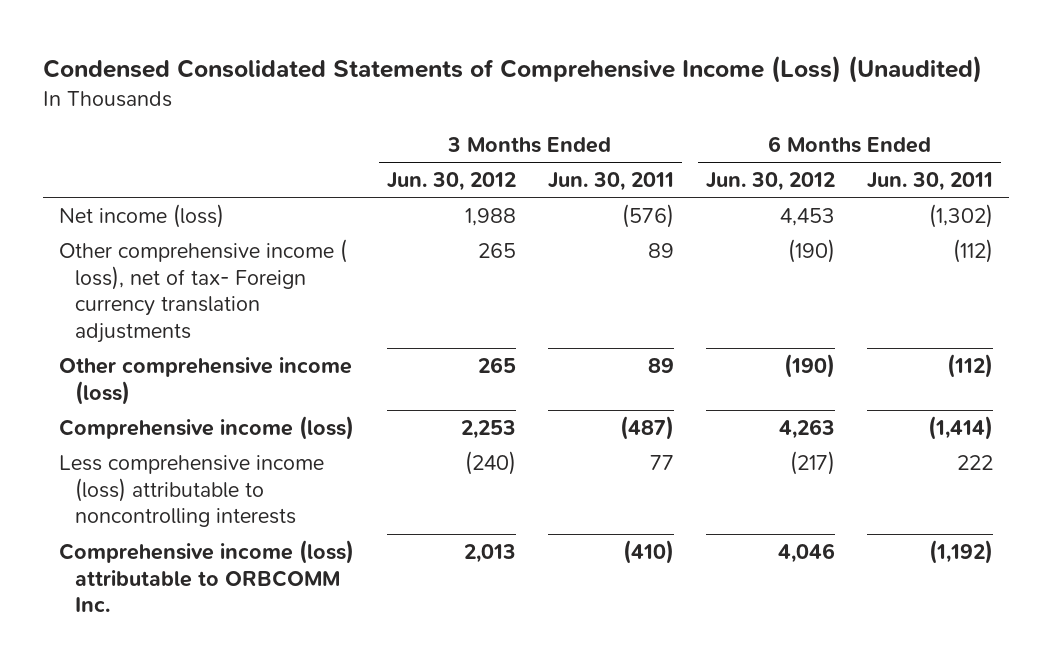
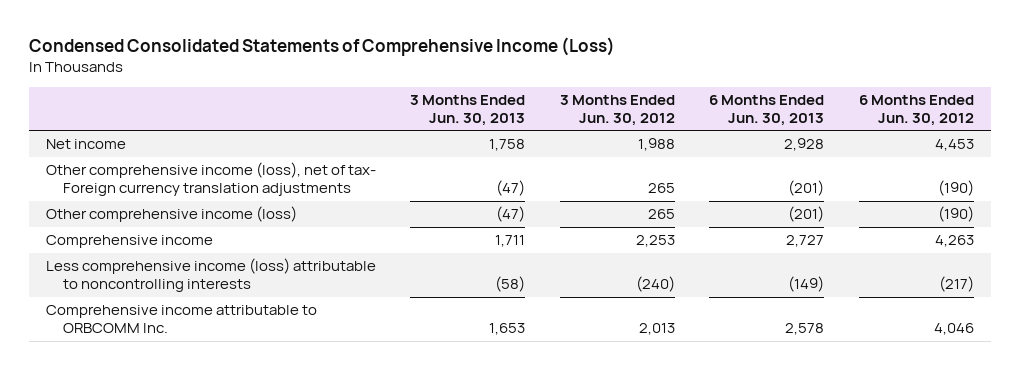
[43,54,983,83] Condensed Consolidated Statements of Comprehensive Income (Loss) (Unaudited) -> [28,36,615,56] Condensed Consolidated Statements of Comprehensive Income (Loss)
[547,171,674,191] Jun. 30, 2011 -> none
[867,171,994,191] Jun. 30, 2011 -> none
none -> [410,94,526,126] 3 Months Ended Jun. 30, 2013
none -> [709,94,825,126] 6 Months Ended Jun. 30, 2013
[59,203,225,228] Net income (loss) -> [45,139,126,150] Net income
[59,238,348,344] Other comprehensive income ( loss), net of tax- Foreign currency translation adjustments -> [45,162,376,197] Other comprehensive income (loss), net of tax- Foreign currency translation adjustments
[59,415,355,440] Comprehensive income (loss) -> [45,235,213,249] Comprehensive income
[59,539,355,613] Comprehensive income (loss) attributable to ORBCOMM Inc. -> [45,305,317,334] Comprehensive income attributable to ORBCOMM Inc.

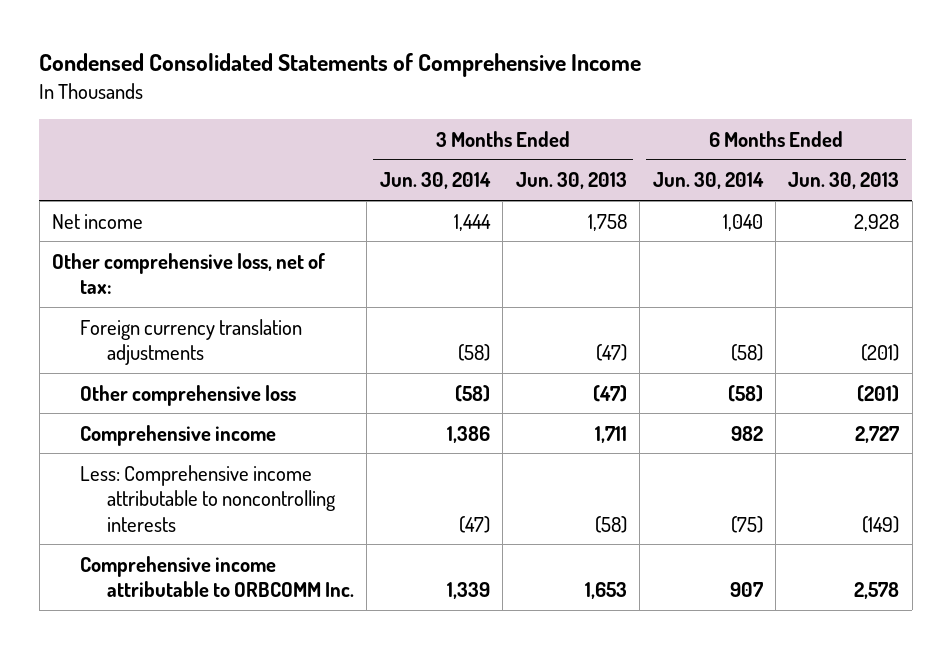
[28,36,615,56] Condensed Consolidated Statements of Comprehensive Income (Loss) -> [39,53,642,78] Condensed Consolidated Statements of Comprehensive Income
[559,94,675,126] 3 Months Ended Jun. 30, 2012 -> none
[858,94,974,126] 6 Months Ended Jun. 30, 2012 -> none
none -> [379,172,491,190] Jun. 30, 2014
none -> [652,172,764,190] Jun. 30, 2014
none -> [52,252,326,295] Other comprehensive loss, net of tax:
[45,162,376,197] Other comprehensive income (loss), net of tax- Foreign currency translation adjustments -> [79,318,302,366] Foreign currency translation adjustments
[45,206,297,223] Other comprehensive income (loss) -> [79,384,296,406] Other comprehensive loss
[45,258,376,293] Less comprehensive income (loss) attributable to noncontrolling interests -> [79,464,337,532] Less: Comprehensive income attributable to noncontrolling interests

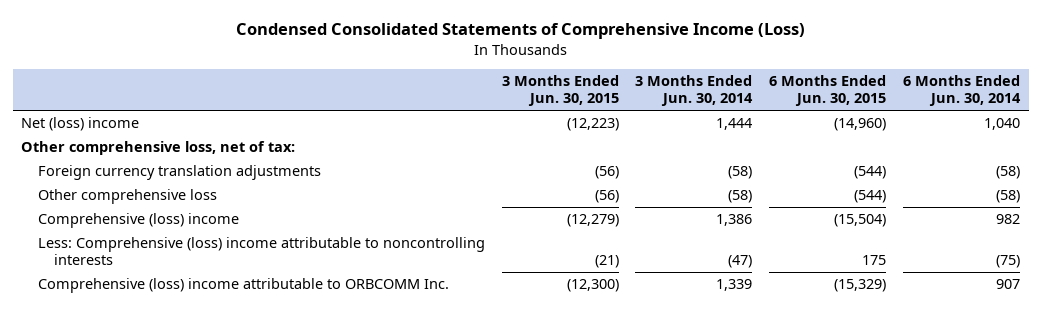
[39,53,642,78] Condensed Consolidated Statements of Comprehensive Income -> [235,23,805,40] Condensed Consolidated Statements of Comprehensive Income (Loss)
[515,172,627,190] Jun. 30, 2013 -> none
[788,172,900,190] Jun. 30, 2013 -> none
none -> [501,75,619,107] 3 Months Ended Jun. 30, 2015
none -> [769,75,887,107] 6 Months Ended Jun. 30, 2015
[52,213,144,229] Net income -> [21,117,140,132] Net (loss) income
[79,424,276,446] Comprehensive income -> [37,213,239,229] Comprehensive (loss) income
[79,464,337,532] Less: Comprehensive income attributable to noncontrolling interests -> [37,237,485,266] Less: Comprehensive (loss) income attributable to noncontrolling interests
[79,555,355,598] Comprehensive income attributable to ORBCOMM Inc. -> [37,278,449,294] Comprehensive (loss) income attributable to ORBCOMM Inc.

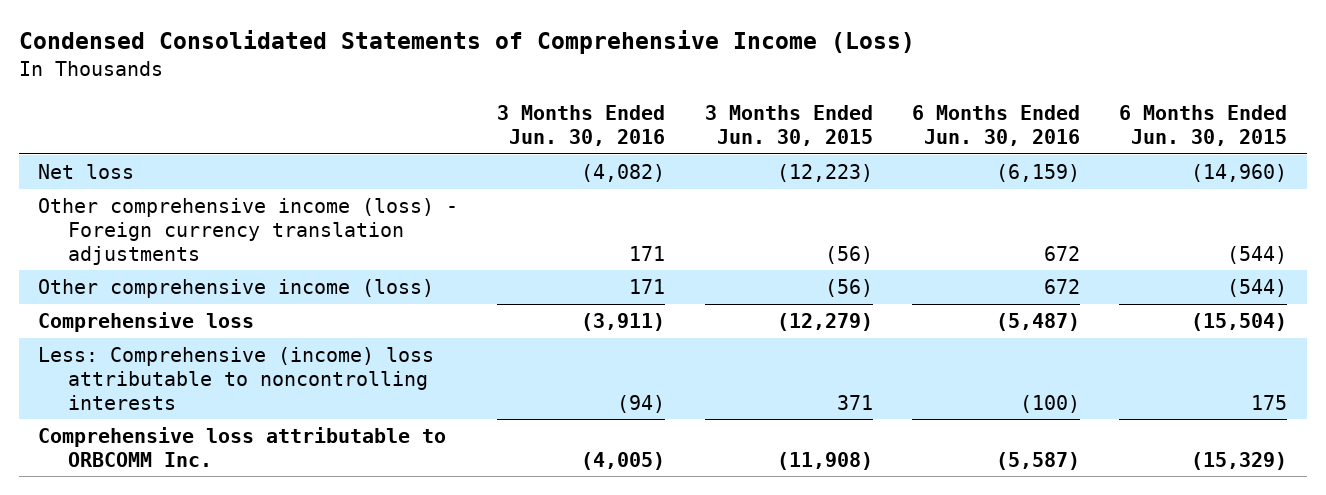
[635,75,754,107] 3 Months Ended Jun. 30, 2014 -> none
[903,75,1022,107] 6 Months Ended Jun. 30, 2014 -> none
none -> [497,105,666,147] 3 Months Ended Jun. 30, 2016
none -> [912,105,1081,147] 6 Months Ended Jun. 30, 2016
[21,141,296,156] Other comprehensive loss, net of tax: -> none
[21,117,140,132] Net (loss) income -> [38,164,135,180] Net loss
[37,165,321,181] Foreign currency translation adjustments -> [38,198,459,265] Other comprehensive income (loss) - Foreign currency translation adjustments
[37,189,217,205] Other comprehensive loss -> [38,279,435,299] Other comprehensive income (loss)
[37,213,239,229] Comprehensive (loss) income -> [38,312,255,333] Comprehensive loss
[37,237,485,266] Less: Comprehensive (loss) income attributable to noncontrolling interests -> [38,347,435,410] Less: Comprehensive (income) loss attributable to noncontrolling interests
[594,255,619,269] (21) -> [836,394,873,410] 371
[37,278,449,294] Comprehensive (loss) income attributable to ORBCOMM Inc. -> [38,427,447,467] Comprehensive loss attributable to ORBCOMM Inc.
[566,279,619,293] (12,300) -> [776,451,873,470] (11,908)

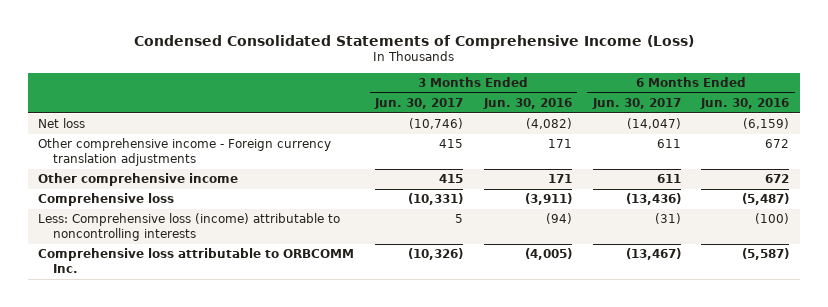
[704,105,873,147] 3 Months Ended Jun. 30, 2015 -> none
[1119,105,1288,147] 6 Months Ended Jun. 30, 2015 -> none
none -> [373,97,463,109] Jun. 30, 2017
none -> [591,97,681,109] Jun. 30, 2017
[38,198,459,265] Other comprehensive income (loss) - Foreign currency translation adjustments -> [38,138,332,167] Other comprehensive income - Foreign currency translation adjustments
[38,279,435,299] Other comprehensive income (loss) -> [38,173,239,187] Other comprehensive income
[38,347,435,410] Less: Comprehensive (income) loss attributable to noncontrolling interests -> [38,213,341,242] Less: Comprehensive loss (income) attributable to noncontrolling interests

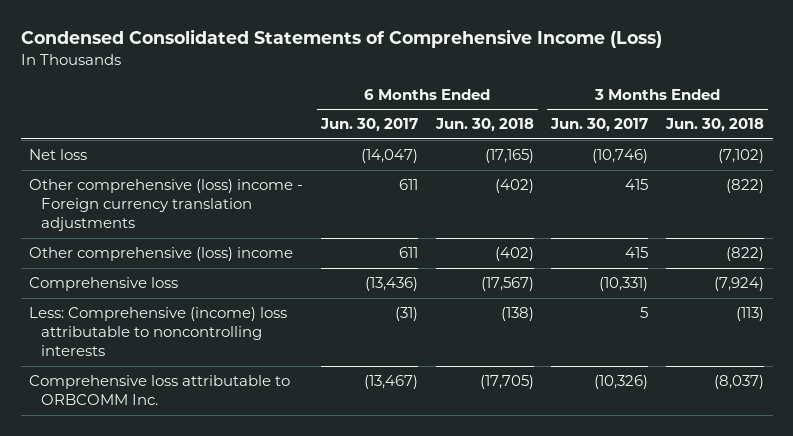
[482,97,572,109] Jun. 30, 2016 -> none
[700,97,790,109] Jun. 30, 2016 -> none
none -> [434,118,534,133] Jun. 30, 2018
none -> [664,118,764,133] Jun. 30, 2018
[38,138,332,167] Other comprehensive income - Foreign currency translation adjustments -> [29,179,304,232] Other comprehensive (loss) income - Foreign currency translation adjustments
[38,173,239,187] Other comprehensive income -> [29,247,294,262] Other comprehensive (loss) income
[38,213,341,242] Less: Comprehensive loss (income) attributable to noncontrolling interests -> [29,307,288,357] Less: Comprehensive (income) loss attributable to noncontrolling interests

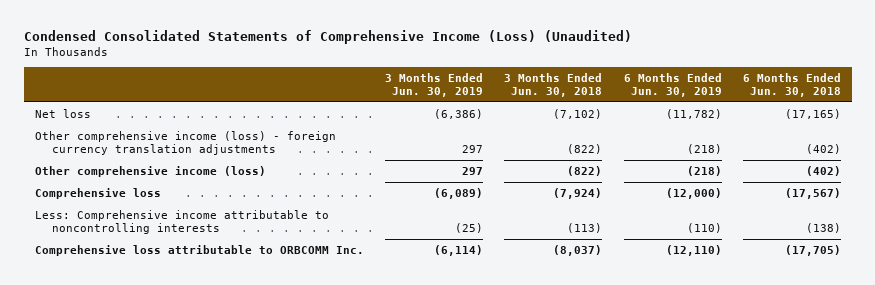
[20,29,662,49] Condensed Consolidated Statements of Comprehensive Income (Loss) -> [23,30,632,45] Condensed Consolidated Statements of Comprehensive Income (Loss) (Unaudited)
[320,118,419,133] Jun. 30, 2017 -> none
[550,118,649,133] Jun. 30, 2017 -> none
none -> [384,73,483,98] 3 Months Ended Jun. 30, 2019
none -> [623,73,722,98] 6 Months Ended Jun. 30, 2019
[29,179,304,232] Other comprehensive (loss) income - Foreign currency translation adjustments -> [34,130,336,155] Other comprehensive income (loss) - foreign currency translation adjustments
[29,247,294,262] Other comprehensive (loss) income -> [34,165,266,177] Other comprehensive income (loss)
[29,307,288,357] Less: Comprehensive (income) loss attributable to noncontrolling interests -> [34,209,329,234] Less: Comprehensive income attributable to noncontrolling interests

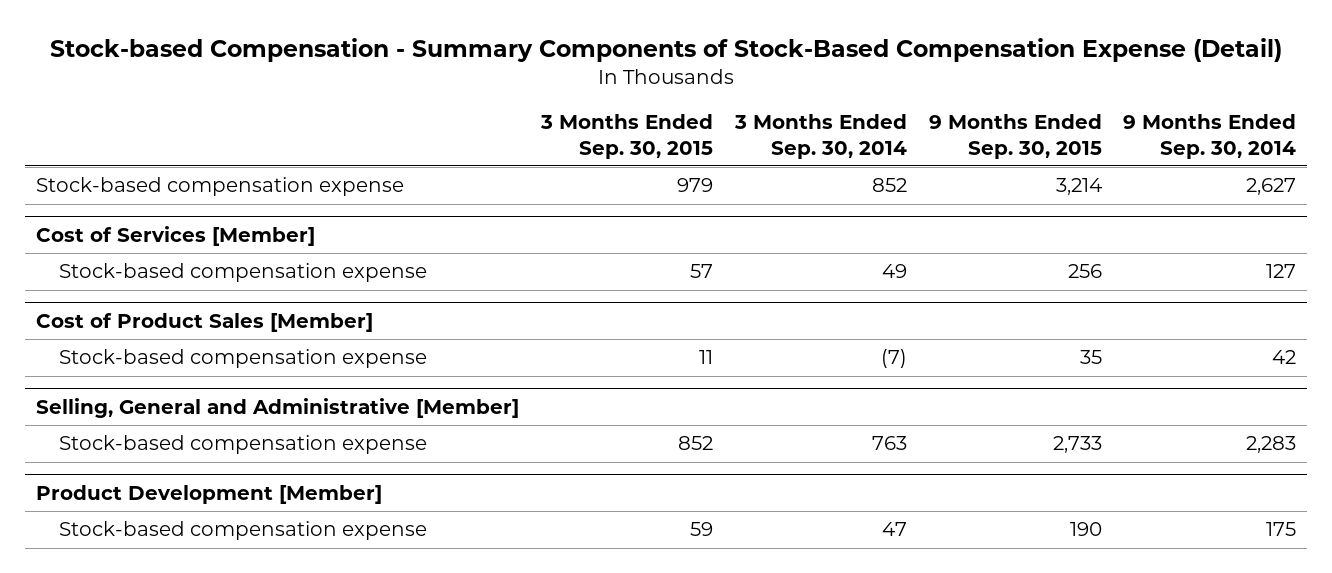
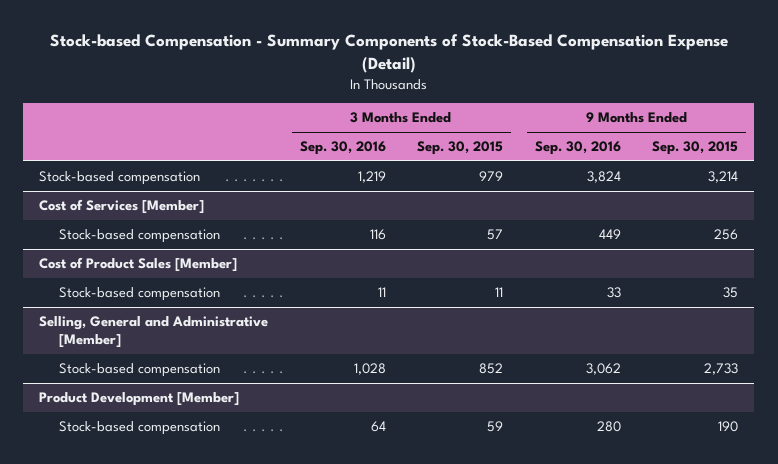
[733,114,907,159] 3 Months Ended Sep. 30, 2014 -> none
[1123,114,1297,159] 9 Months Ended Sep. 30, 2014 -> none
none -> [299,141,386,156] Sep. 30, 2016
none -> [534,141,621,156] Sep. 30, 2016
[36,177,405,197] Stock-based compensation expense -> [39,171,201,186] Stock-based compensation
[58,263,427,283] Stock-based compensation expense -> [59,229,221,244] Stock-based compensation
[58,349,427,369] Stock-based compensation expense -> [59,287,221,302] Stock-based compensation
[58,435,427,455] Stock-based compensation expense -> [59,363,221,378] Stock-based compensation
[58,521,427,541] Stock-based compensation expense -> [59,421,221,436] Stock-based compensation

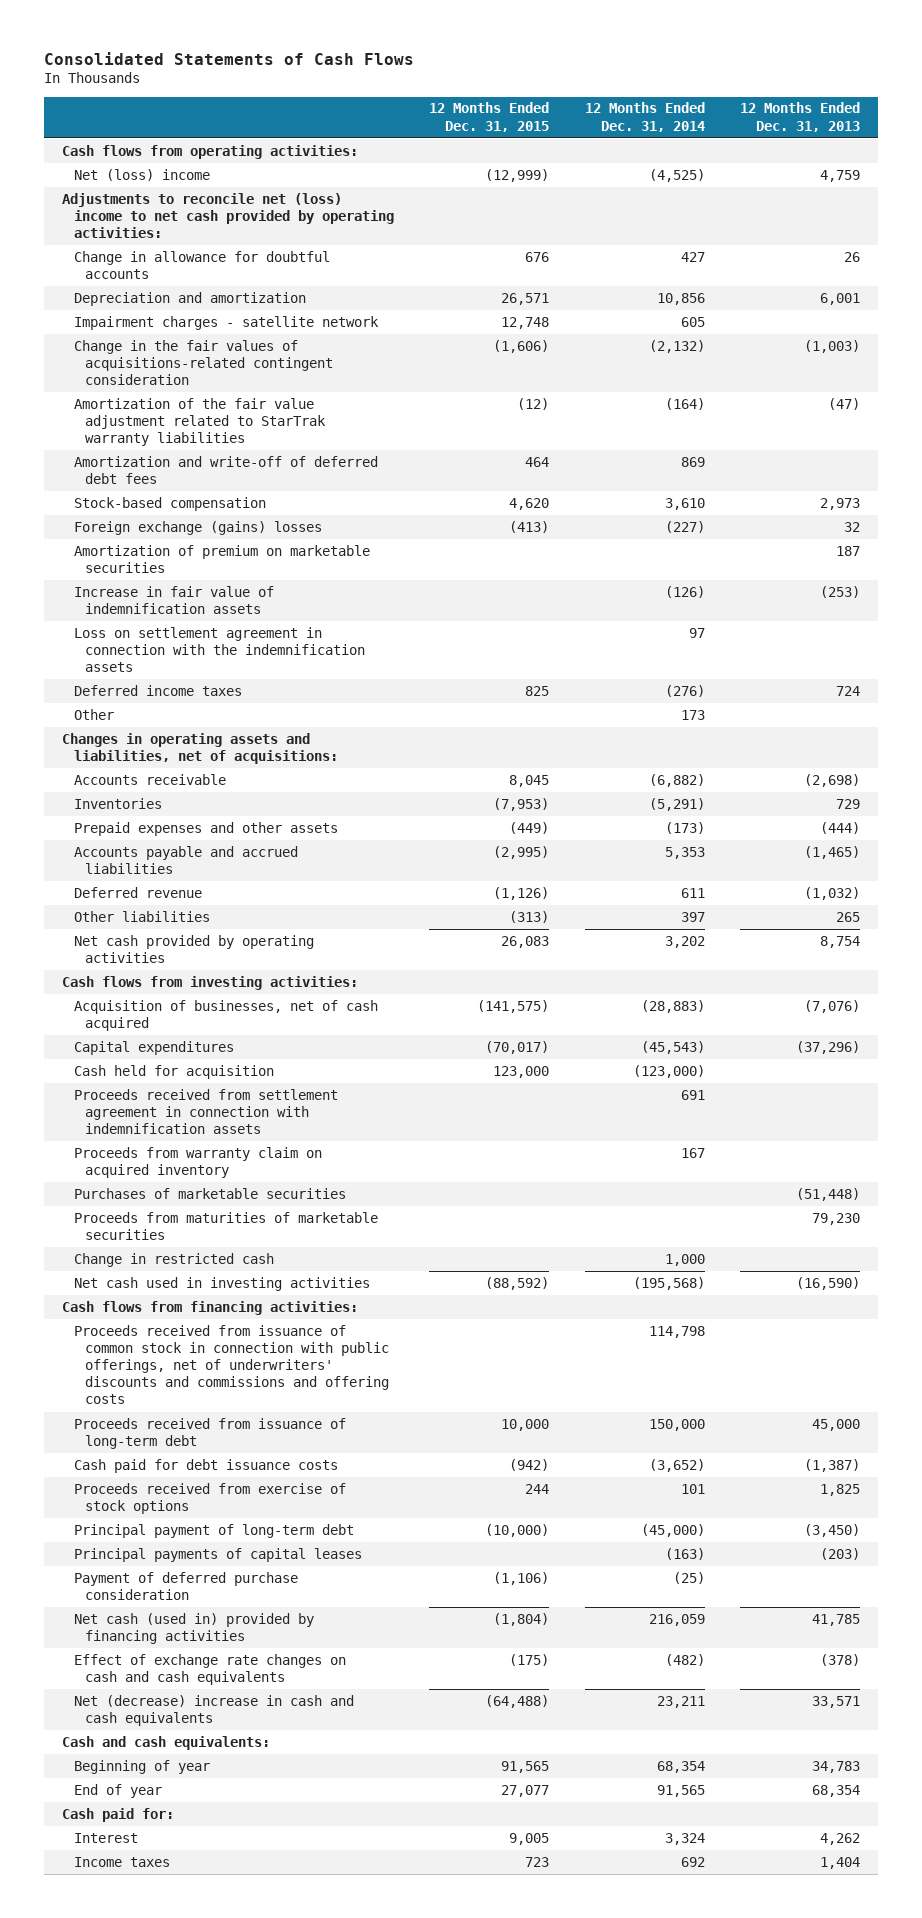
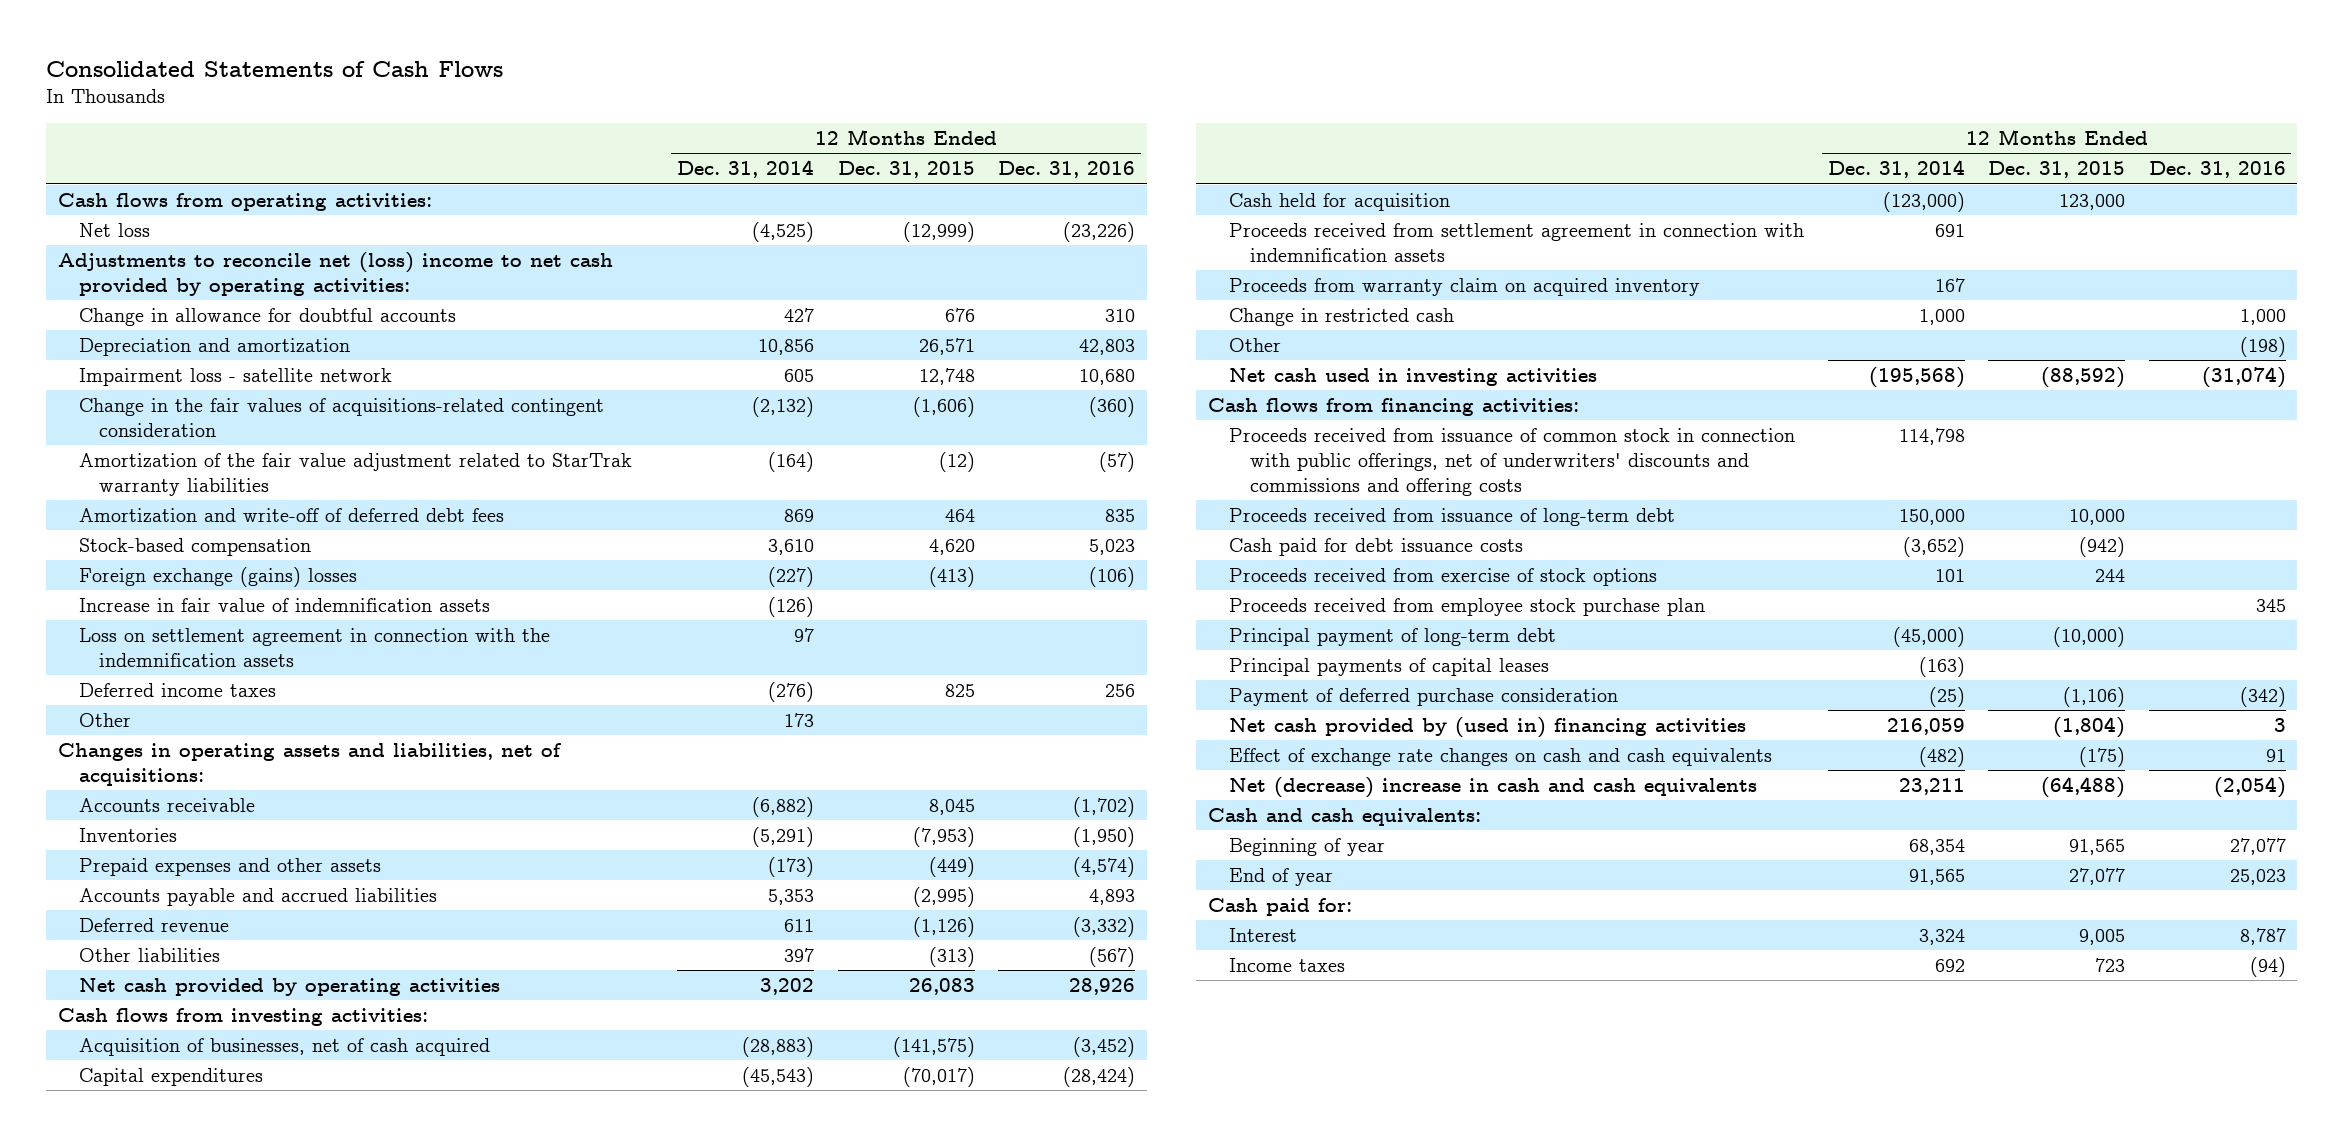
[740,102,861,132] 12 Months Ended Dec. 31, 2013 -> none
none -> [998,161,1136,179] Dec. 31, 2016
[73,168,210,181] Net (loss) income -> [78,222,150,237] Net loss
[73,315,379,330] Impairment charges - satellite network -> [78,367,392,386] Impairment loss - satellite network
[73,544,370,574] Amortization of premium on marketable securities -> none
[73,1187,346,1199] Purchases of marketable securities -> none
[73,1211,378,1241] Proceeds from maturities of marketable securities -> none
none -> [1229,337,1282,352] Other
none -> [1229,597,1706,616] Proceeds received from employee stock purchase plan
[73,1612,314,1645] Net cash (used in) provided by financing activities -> [1229,716,1747,738] Net cash provided by (used in) financing activities

